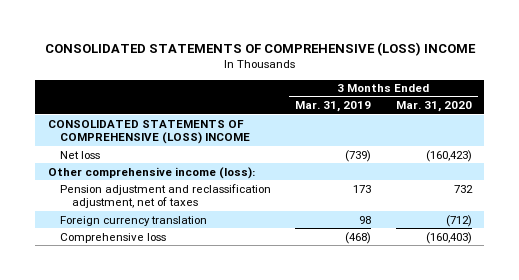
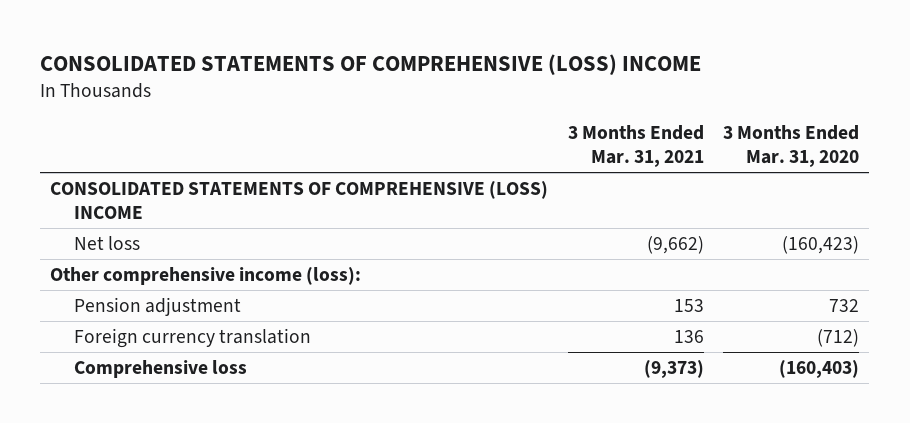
[295,101,372,113] Mar. 31, 2019 -> none
none -> [567,124,704,168] 3 Months Ended Mar. 31, 2021
[60,183,272,209] Pension adjustment and reclassification adjustment, net of taxes -> [73,297,241,317] Pension adjustment

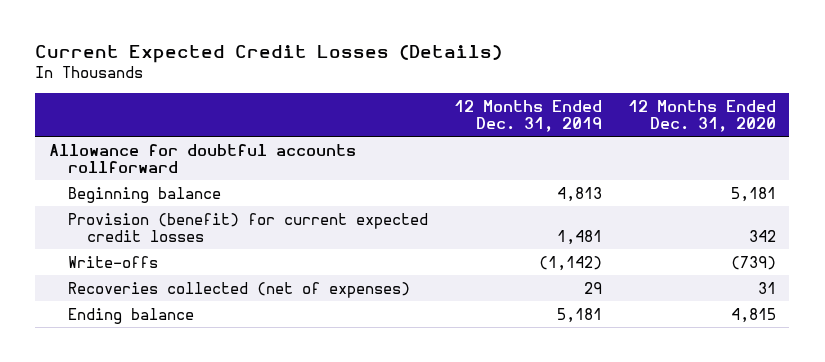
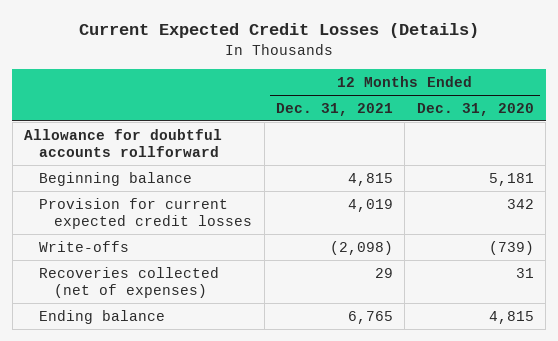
[453,99,602,132] 12 Months Ended Dec. 31, 2019 -> none
none -> [275,102,393,116] Dec. 31, 2021
[67,212,428,242] Provision (benefit) for current expected credit losses -> [39,197,253,229] Provision for current expected credit losses

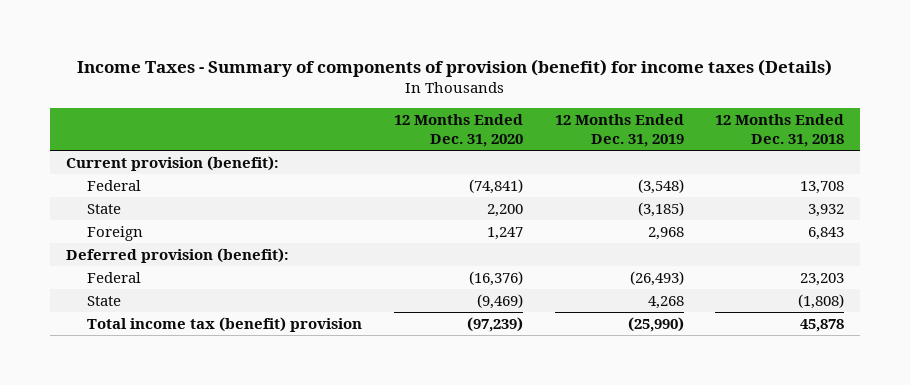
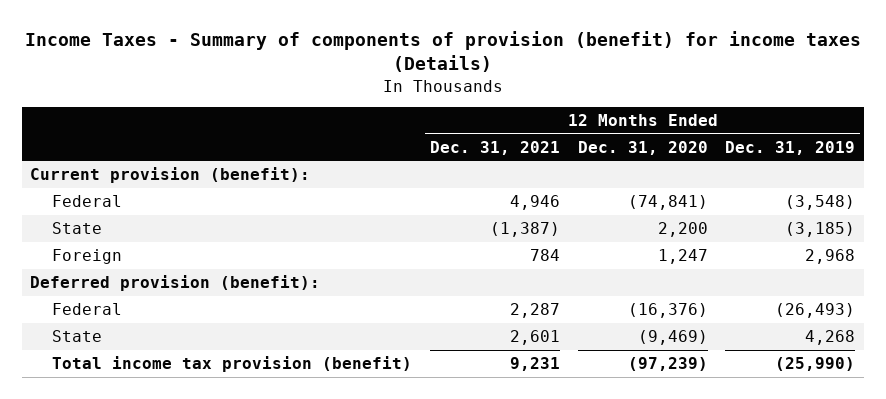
[715,113,845,147] 12 Months Ended Dec. 31, 2018 -> none
none -> [429,140,560,155] Dec. 31, 2021
[86,317,362,333] Total income tax (benefit) provision -> [52,355,413,372] Total income tax provision (benefit)

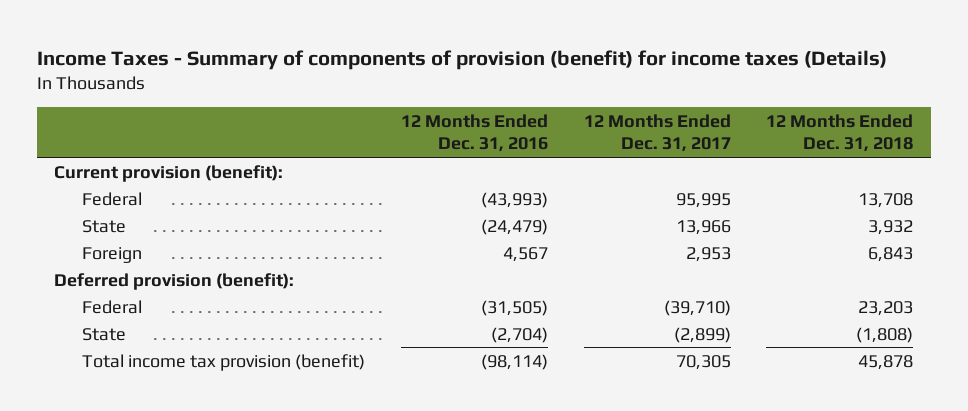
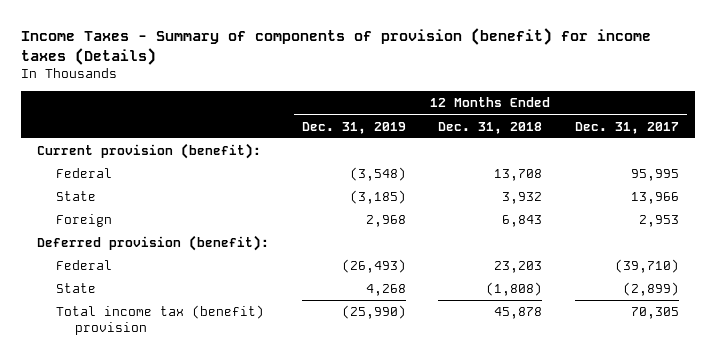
[400,113,548,153] 12 Months Ended Dec. 31, 2016 -> none
none -> [301,121,406,134] Dec. 31, 2019
[82,353,366,371] Total income tax provision (benefit) -> [56,305,265,336] Total income tax (benefit) provision

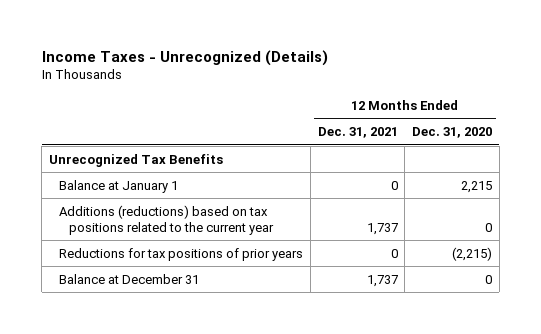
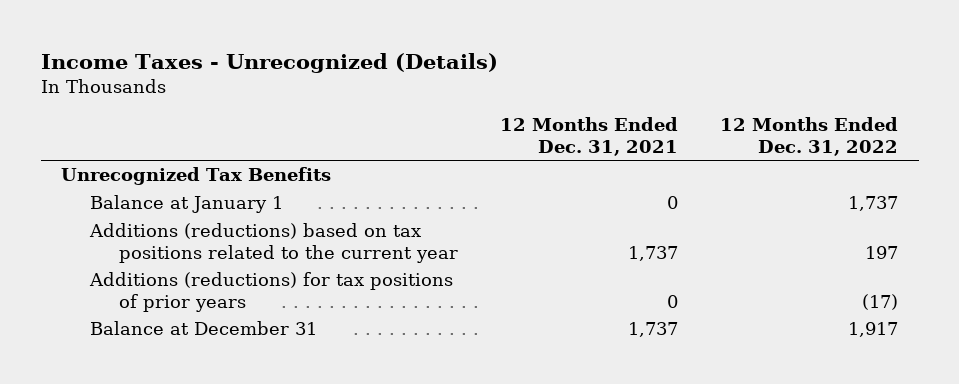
[412,127,493,139] Dec. 31, 2020 -> none
none -> [719,117,898,156] 12 Months Ended Dec. 31, 2022
[59,247,304,261] Reductions for tax positions of prior years -> [89,272,454,313] Additions (reductions) for tax positions of prior years

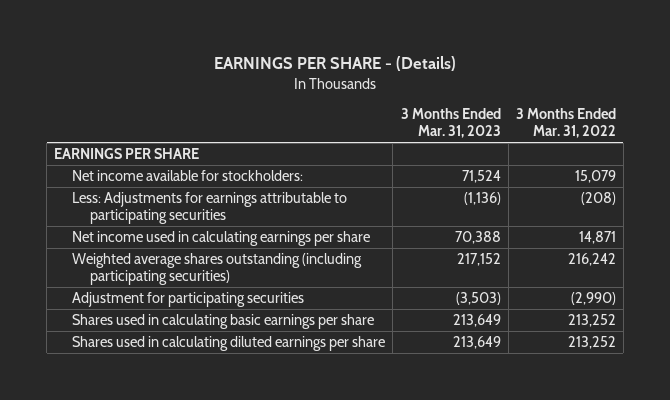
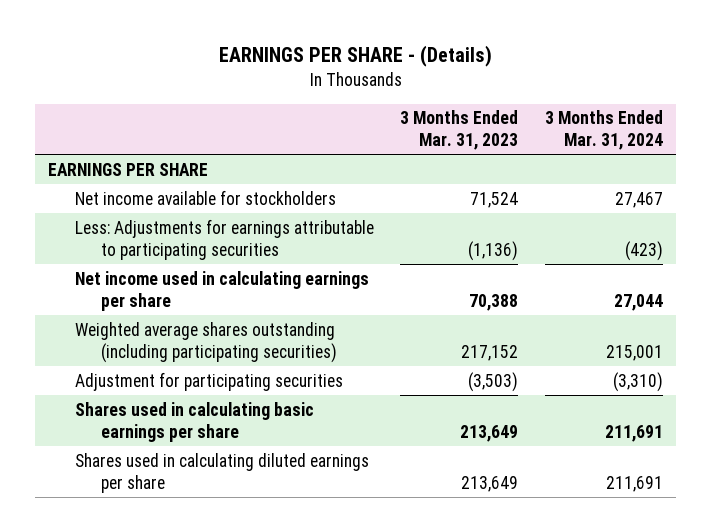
[515,108,616,139] 3 Months Ended Mar. 31, 2022 -> none
none -> [544,110,663,151] 3 Months Ended Mar. 31, 2024
[72,170,304,182] Net income available for stockholders: -> [74,189,336,205] Net income available for stockholders

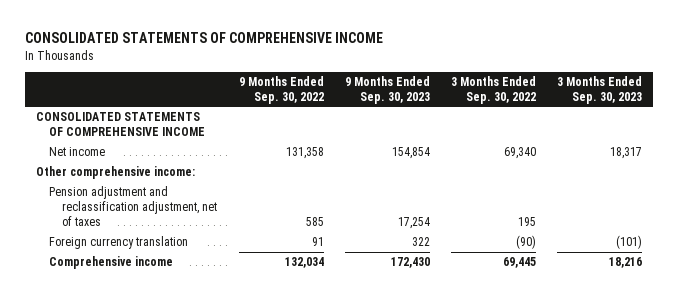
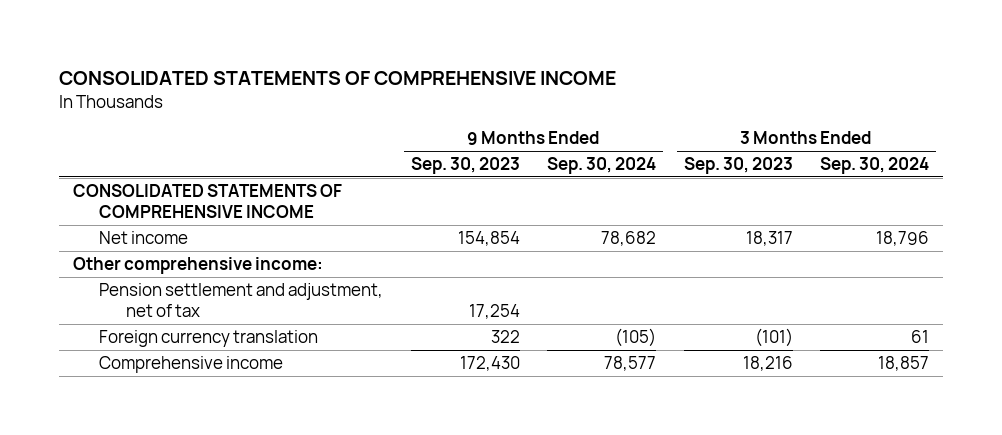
[238,75,324,104] 9 Months Ended Sep. 30, 2022 -> none
[451,75,537,104] 3 Months Ended Sep. 30, 2022 -> none
none -> [547,157,657,175] Sep. 30, 2024
none -> [820,157,930,175] Sep. 30, 2024
[48,186,218,227] Pension adjustment and reclassification adjustment, net of taxes -> [99,283,384,318] Pension settlement and adjustment, net of tax

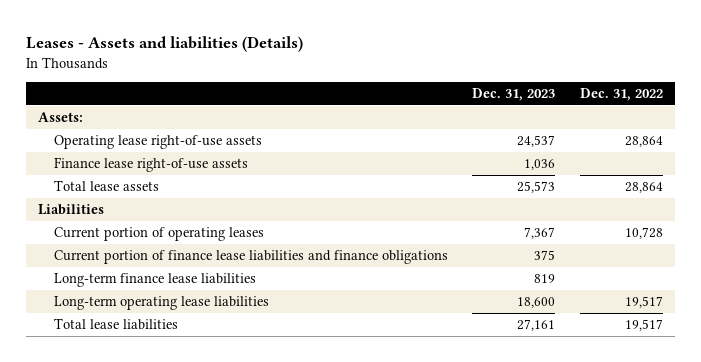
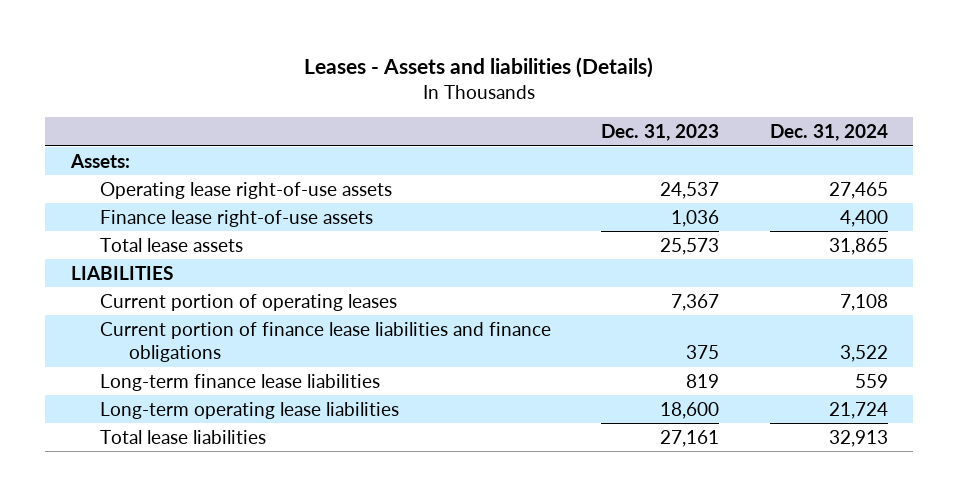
[579,88,663,102] Dec. 31, 2022 -> none
none -> [769,124,888,142] Dec. 31, 2024
[38,204,105,216] Liabilities -> [70,265,173,280] LIABILITIES

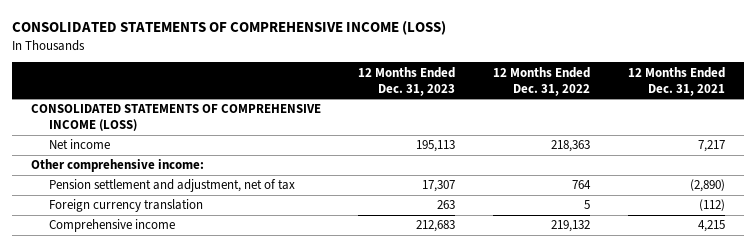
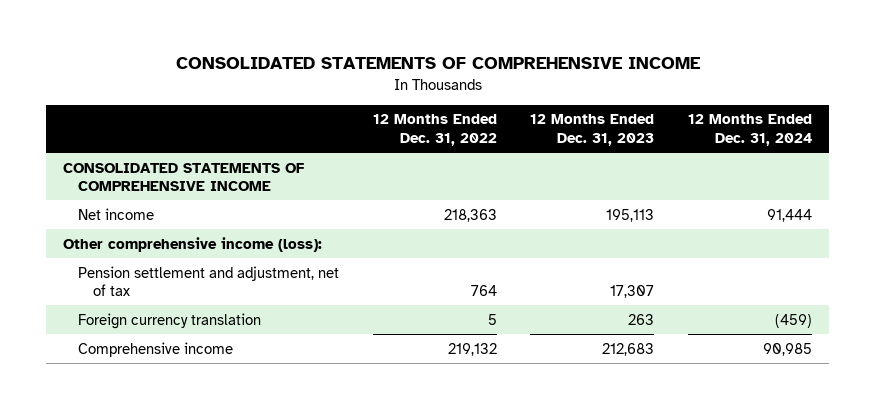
[11,21,446,36] CONSOLIDATED STATEMENTS OF COMPREHENSIVE INCOME (LOSS) -> [175,57,701,70] CONSOLIDATED STATEMENTS OF COMPREHENSIVE INCOME
[627,66,725,96] 12 Months Ended Dec. 31, 2021 -> none
none -> [688,114,813,146] 12 Months Ended Dec. 31, 2024
[30,104,321,132] CONSOLIDATED STATEMENTS OF COMPREHENSIVE INCOME (LOSS) -> [62,162,304,191] CONSOLIDATED STATEMENTS OF COMPREHENSIVE INCOME
[30,159,204,173] Other comprehensive income: -> [62,236,322,252] Other comprehensive income (loss):

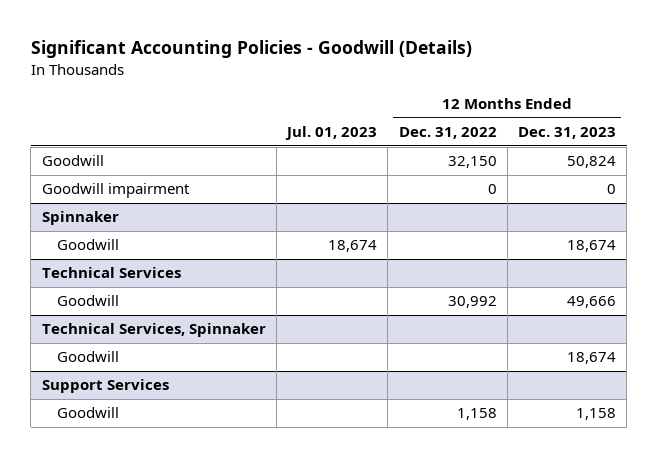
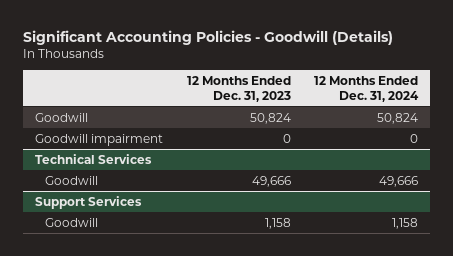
[285,126,378,141] Jul. 01, 2023 -> none
[398,127,497,140] Dec. 31, 2022 -> none
none -> [314,75,420,102] 12 Months Ended Dec. 31, 2024
[41,211,119,226] Spinnaker -> none
[57,239,120,251] Goodwill -> none
[41,323,266,338] Technical Services, Spinnaker -> none
[57,351,120,363] Goodwill -> none

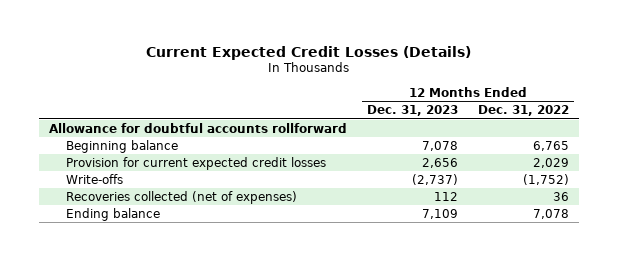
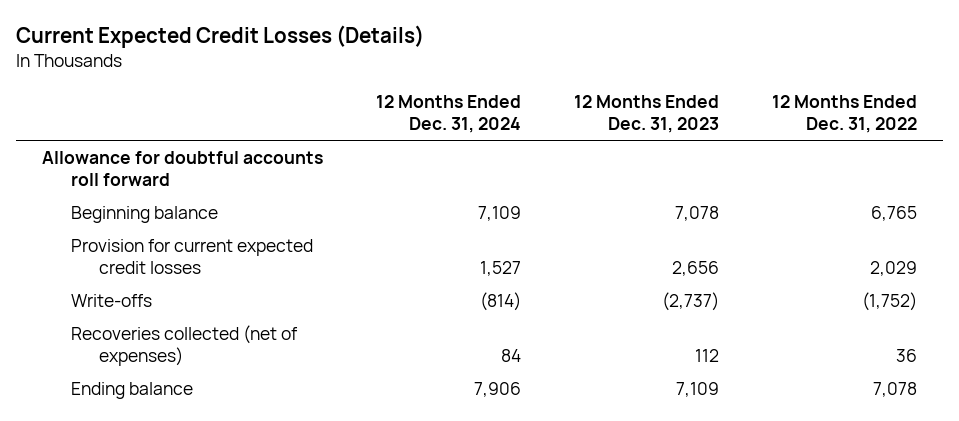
none -> [376,94,522,134] 12 Months Ended Dec. 31, 2024
[48,122,347,133] Allowance for doubtful accounts rollforward -> [42,150,324,187] Allowance for doubtful accounts roll forward

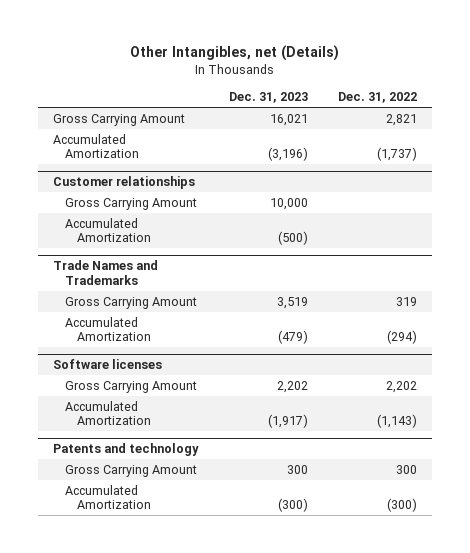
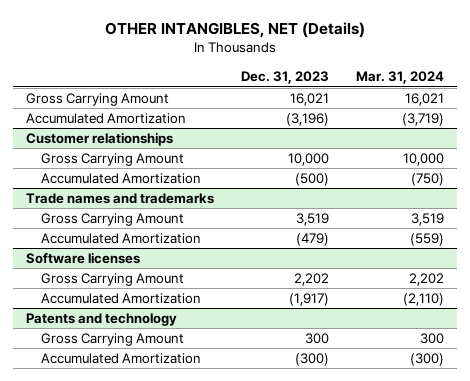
[130,45,340,62] Other Intangibles, net (Details) -> [104,21,365,38] OTHER INTANGIBLES, NET (Details)
[338,92,418,104] Dec. 31, 2022 -> none
none -> [355,71,444,85] Mar. 31, 2024
[53,260,159,285] Trade Names and Trademarks -> [26,193,215,205] Trade names and trademarks

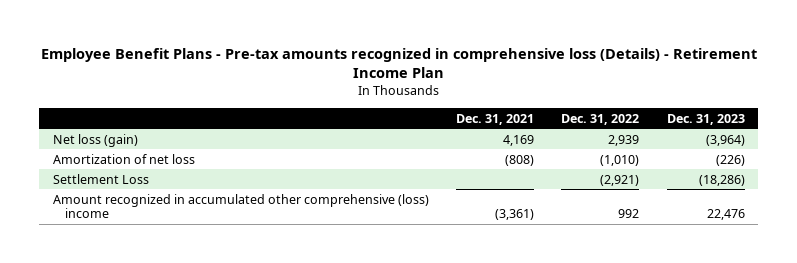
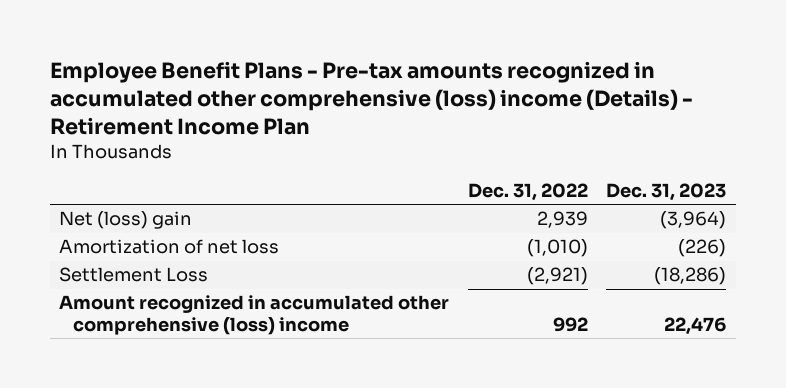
[40,47,757,79] Employee Benefit Plans - Pre-tax amounts recognized in comprehensive loss (Details) - Retirement Income Plan -> [49,60,693,135] Employee Benefit Plans - Pre-tax amounts recognized in accumulated other comprehensive (loss) income (Details) - Retirement Income Plan
[455,113,534,125] Dec. 31, 2021 -> none
[52,133,138,147] Net loss (gain) -> [59,211,193,230] Net (loss) gain

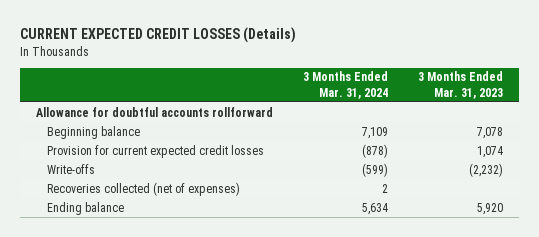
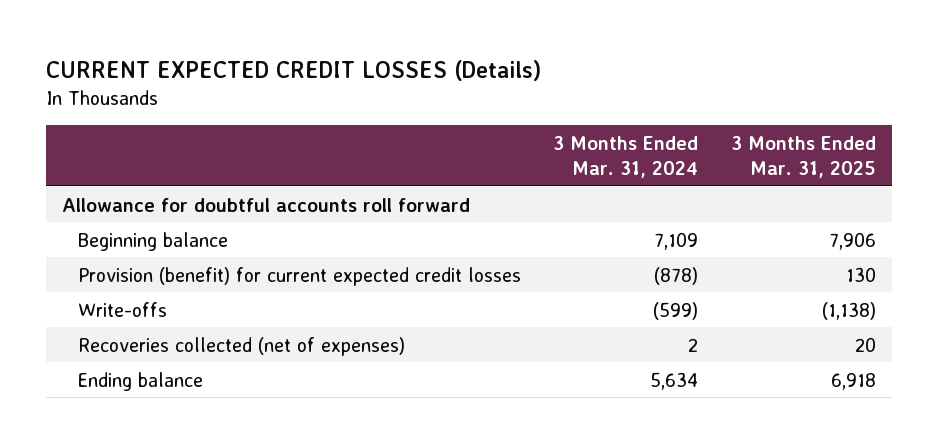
[418,71,504,99] 3 Months Ended Mar. 31, 2023 -> none
none -> [730,135,876,178] 3 Months Ended Mar. 31, 2025
[35,106,273,117] Allowance for doubtful accounts rollforward -> [62,197,471,212] Allowance for doubtful accounts roll forward
[47,144,265,158] Provision for current expected credit losses -> [77,266,521,286] Provision (benefit) for current expected credit losses

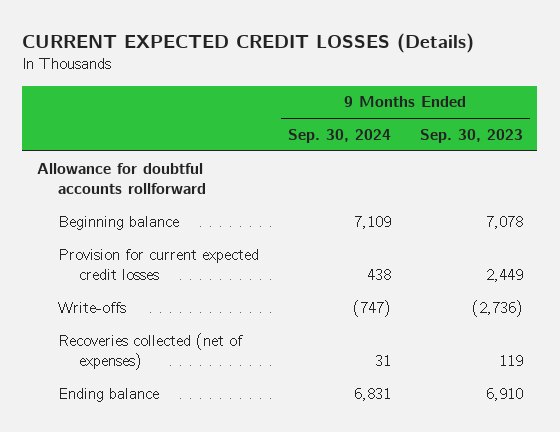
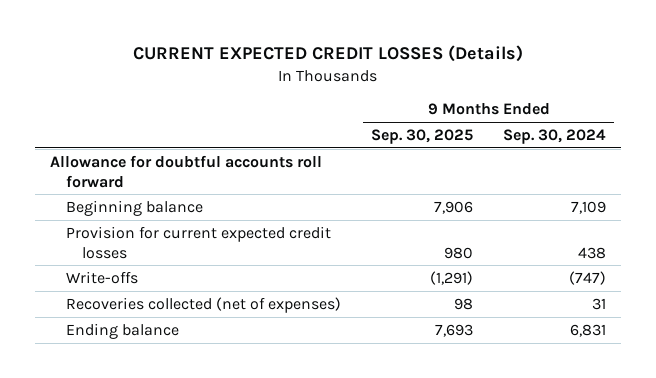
[419,129,523,144] Sep. 30, 2023 -> none
none -> [370,128,473,144] Sep. 30, 2025
[36,162,206,195] Allowance for doubtful accounts rollforward -> [49,154,322,188] Allowance for doubtful accounts roll forward

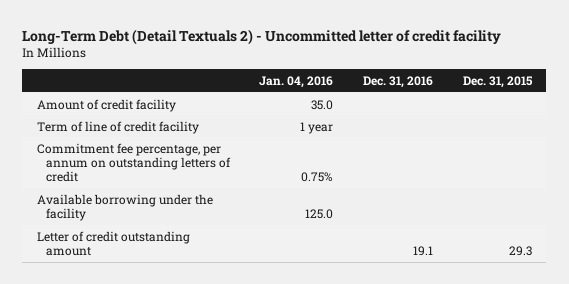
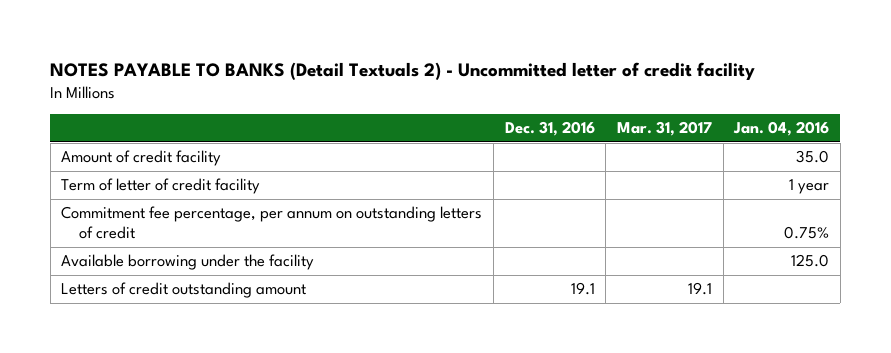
[22,29,502,46] Long-Term Debt (Detail Textuals 2) - Uncommitted letter of credit facility -> [50,61,756,80] NOTES PAYABLE TO BANKS (Detail Textuals 2) - Uncommitted letter of credit facility
[462,75,533,88] Dec. 31, 2015 -> none
none -> [616,121,712,137] Mar. 31, 2017
[37,120,200,134] Term of line of credit facility -> [61,178,261,195] Term of letter of credit facility
[37,230,191,257] Letter of credit outstanding amount -> [61,282,307,299] Letters of credit outstanding amount

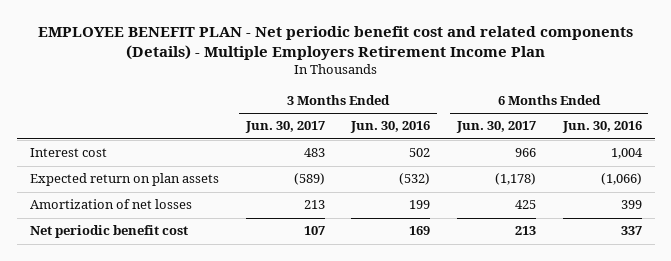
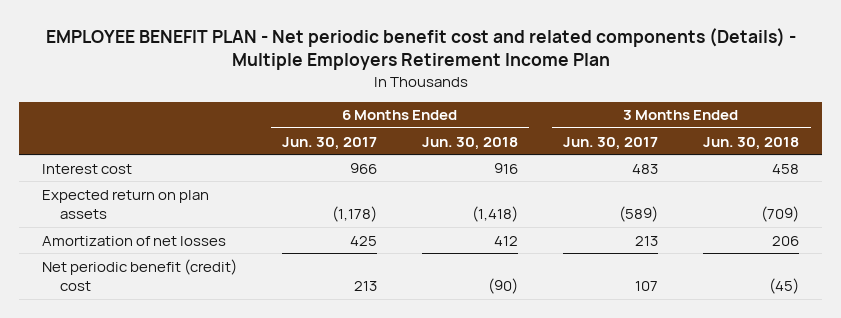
[350,121,431,134] Jun. 30, 2016 -> none
[561,121,642,134] Jun. 30, 2016 -> none
none -> [422,136,519,150] Jun. 30, 2018
none -> [703,136,800,150] Jun. 30, 2018
[29,225,188,239] Net periodic benefit cost -> [41,258,237,292] Net periodic benefit (credit) cost

